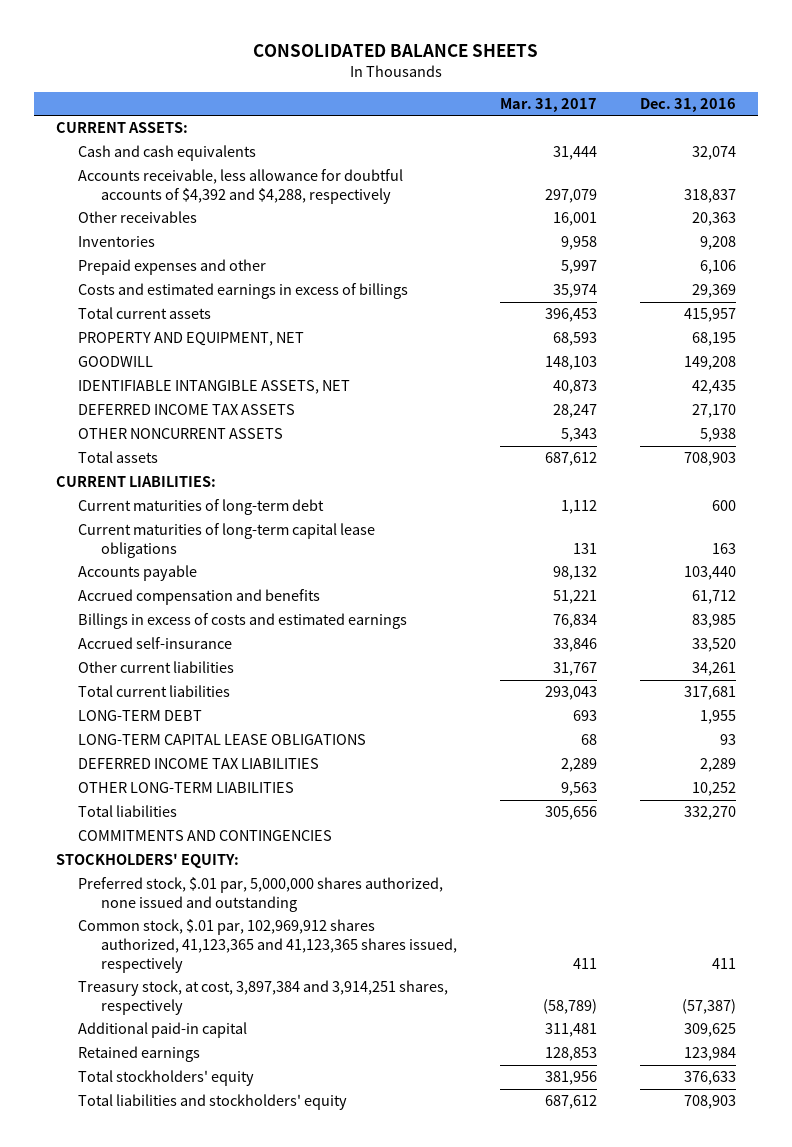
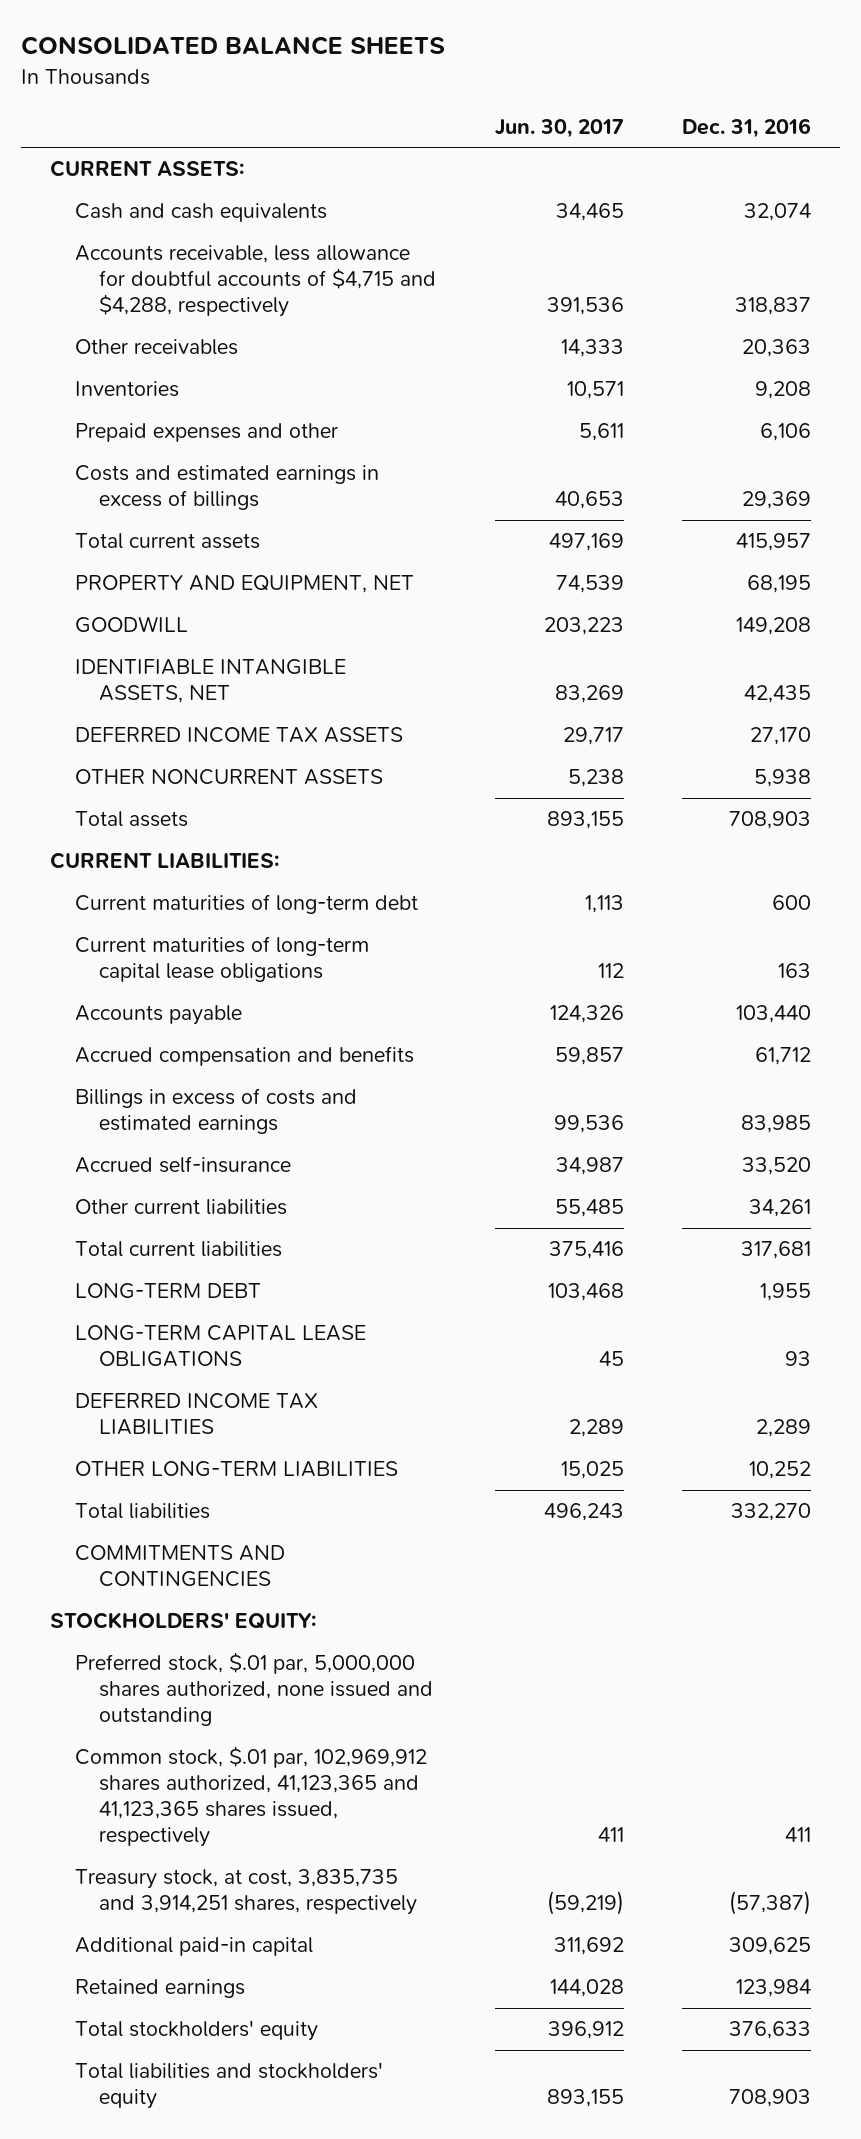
[500,97,598,112] Mar. 31, 2017 -> none
none -> [494,118,624,138] Jun. 30, 2017
[78,169,404,204] Accounts receivable, less allowance for doubtful accounts of $4,392 and $4,288, respectively -> [74,245,437,318] Accounts receivable, less allowance for doubtful accounts of $4,715 and $4,288, respectively
[78,980,449,1015] Treasury stock, at cost, 3,897,384 and 3,914,251 shares, respectively -> [74,1869,418,1916] Treasury stock, at cost, 3,835,735 and 3,914,251 shares, respectively

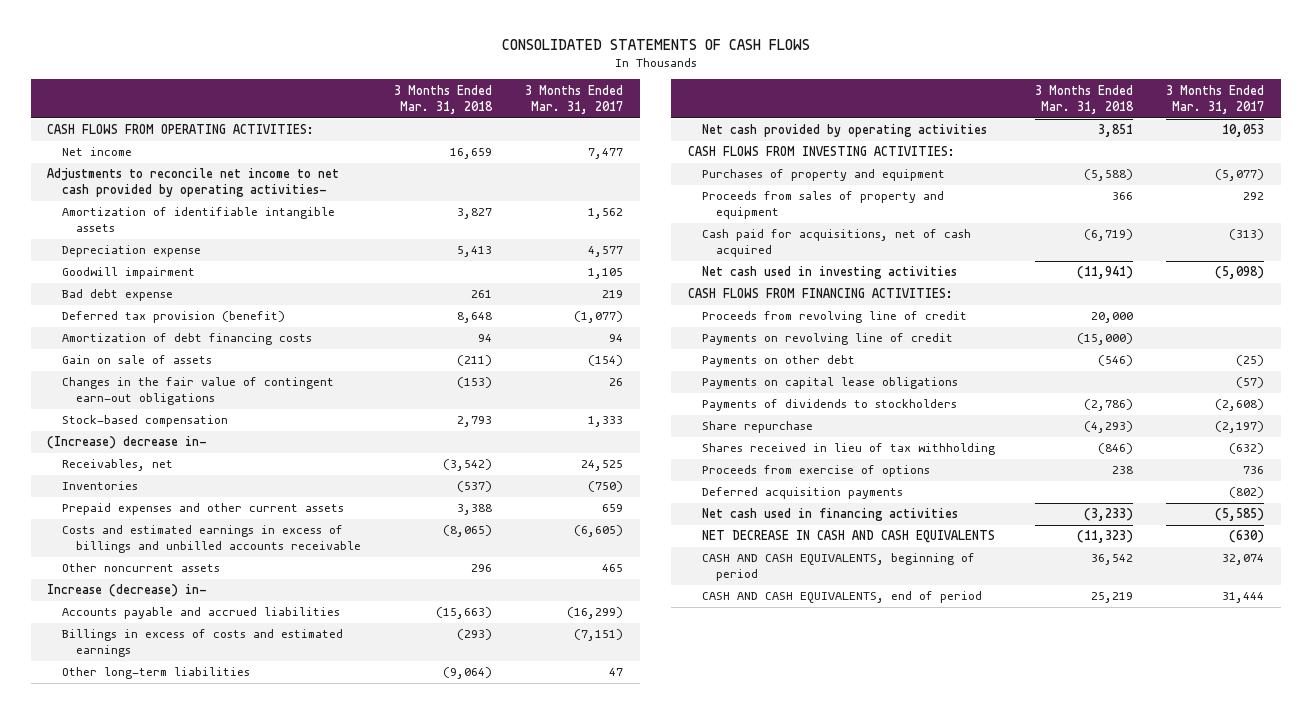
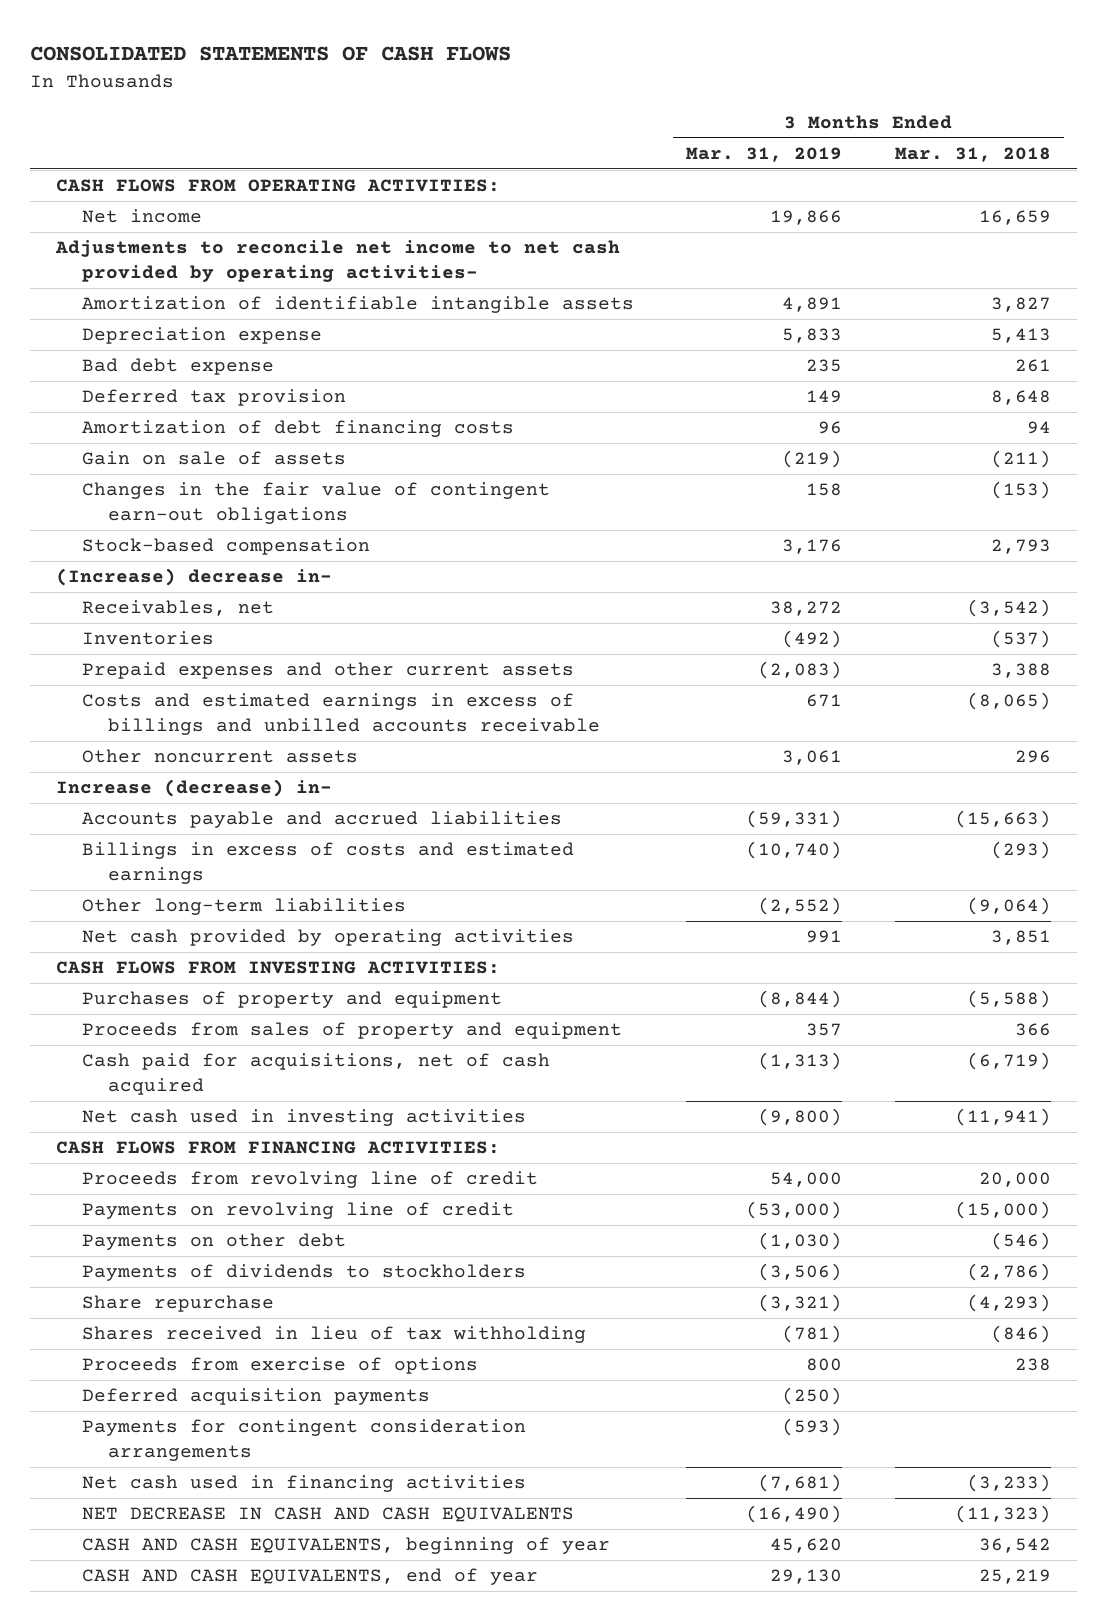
[525,84,624,114] 3 Months Ended Mar. 31, 2017 -> none
none -> [686,146,843,162] Mar. 31, 2019
[61,267,195,280] Goodwill impairment -> none
[61,311,285,324] Deferred tax provision (benefit) -> [82,389,347,407] Deferred tax provision
[702,377,959,390] Payments on capital lease obligations -> none
none -> [82,1419,527,1462] Payments for contingent consideration arrangements
[702,553,976,582] CASH AND CASH EQUIVALENTS, beginning of period -> [82,1537,611,1555] CASH AND CASH EQUIVALENTS, beginning of year
[702,591,983,604] CASH AND CASH EQUIVALENTS, end of period -> [82,1568,539,1586] CASH AND CASH EQUIVALENTS, end of year

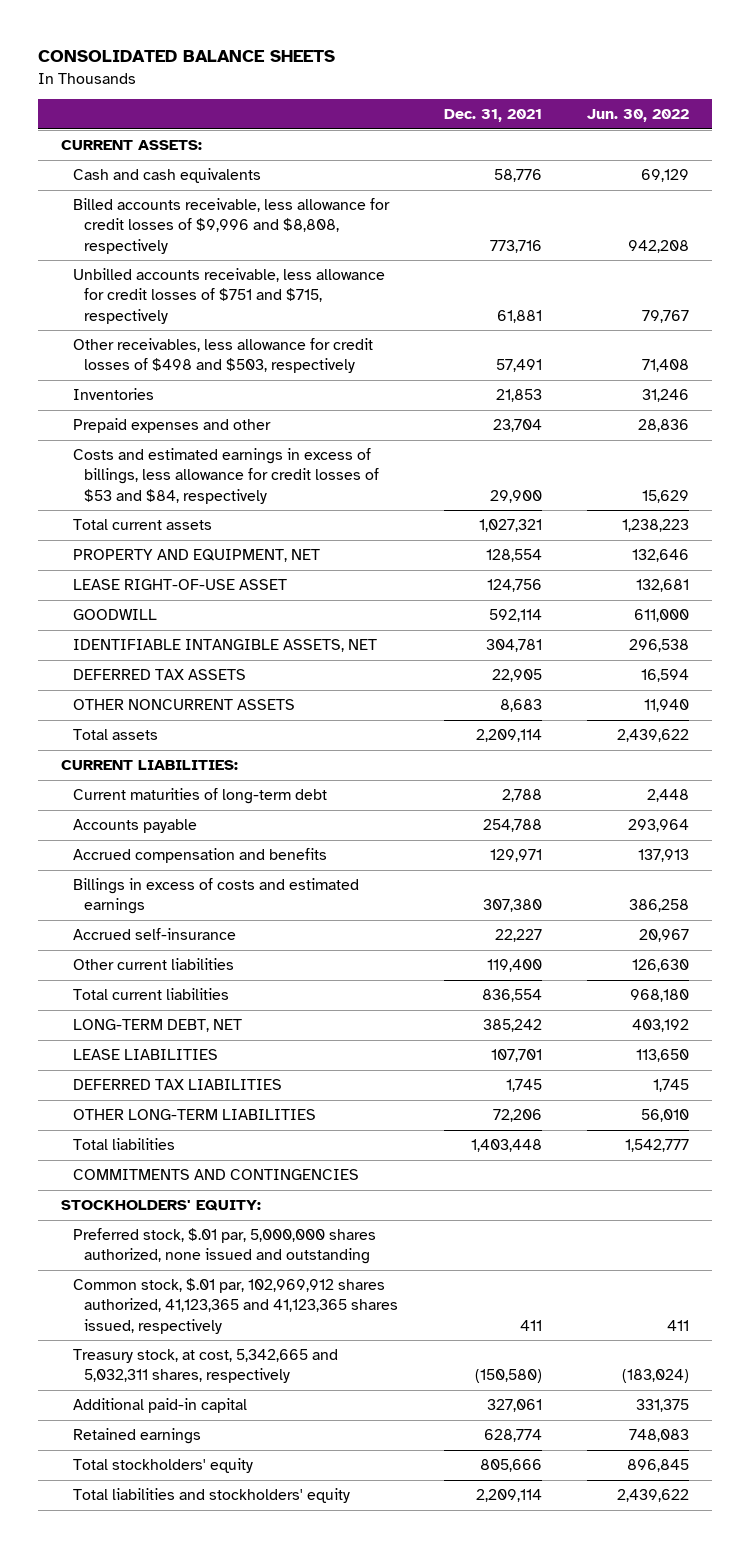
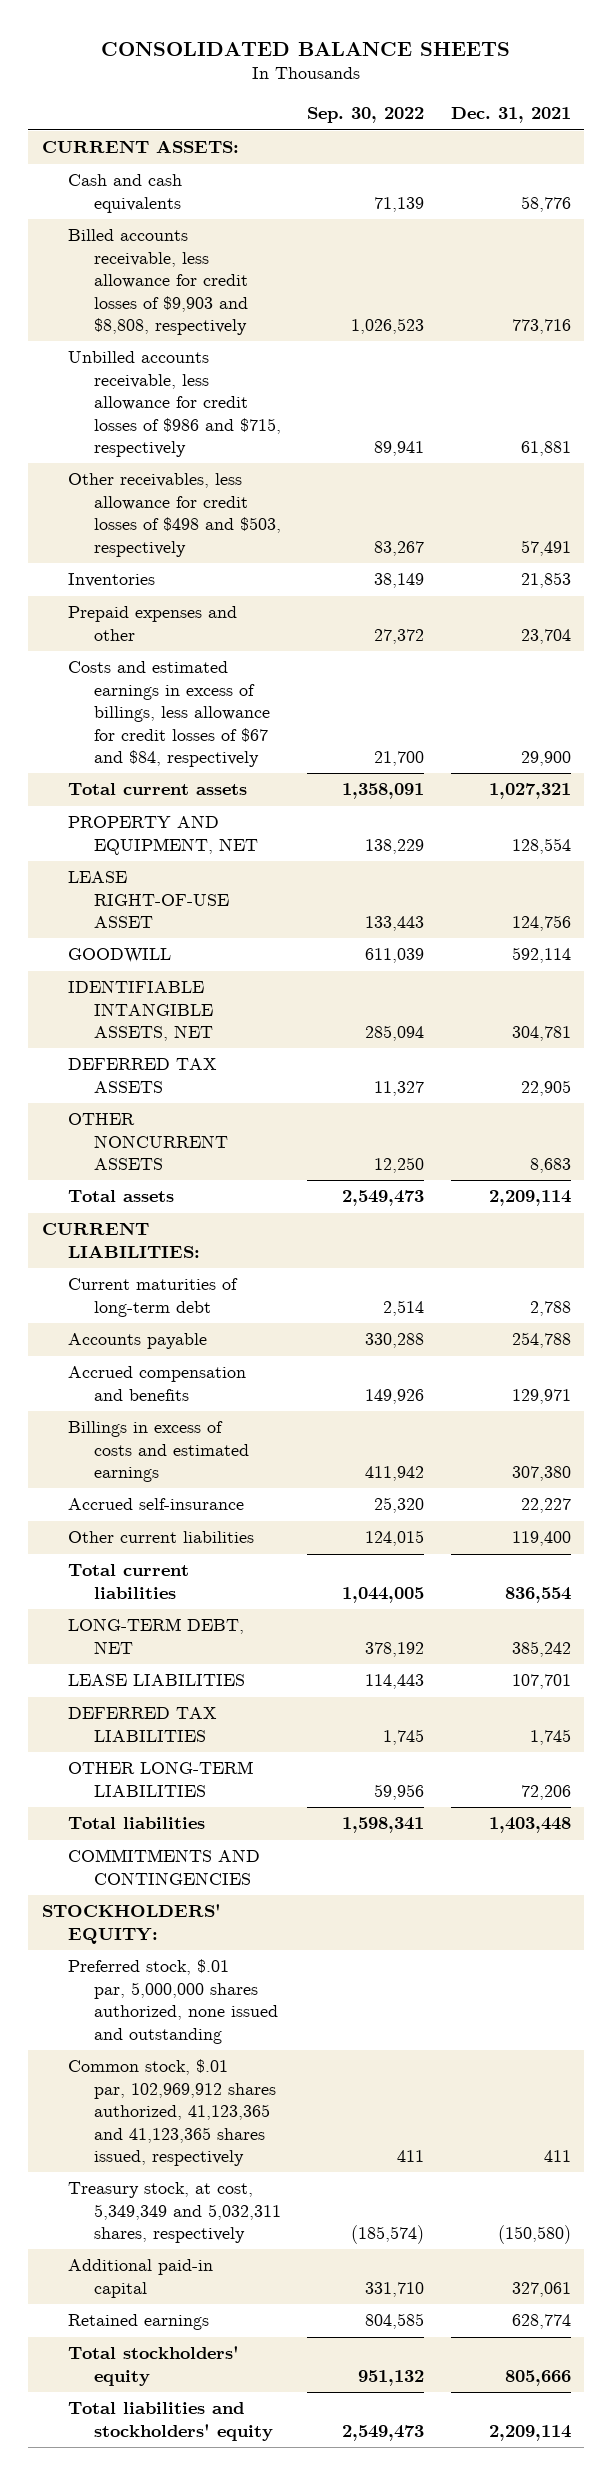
[587,109,690,123] Jun. 30, 2022 -> none
none -> [307,107,425,124] Sep. 30, 2022
[72,198,390,254] Billed accounts receivable, less allowance for credit losses of $9,996 and $8,808, respectively -> [67,229,249,336] Billed accounts receivable, less allowance for credit losses of $9,903 and $8,808, respectively
[72,268,385,324] Unbilled accounts receivable, less allowance for credit losses of $751 and $715, respectively -> [67,351,282,458] Unbilled accounts receivable, less allowance for credit losses of $986 and $715, respectively
[72,448,380,504] Costs and estimated earnings in excess of billings, less allowance for credit losses of $53 and $84, respectively -> [67,661,271,768] Costs and estimated earnings in excess of billings, less allowance for credit losses of $67 and $84, respectively
[72,1349,338,1384] Treasury stock, at cost, 5,342,665 and 5,032,311 shares, respectively -> [67,2182,282,2244] Treasury stock, at cost, 5,349,349 and 5,032,311 shares, respectively

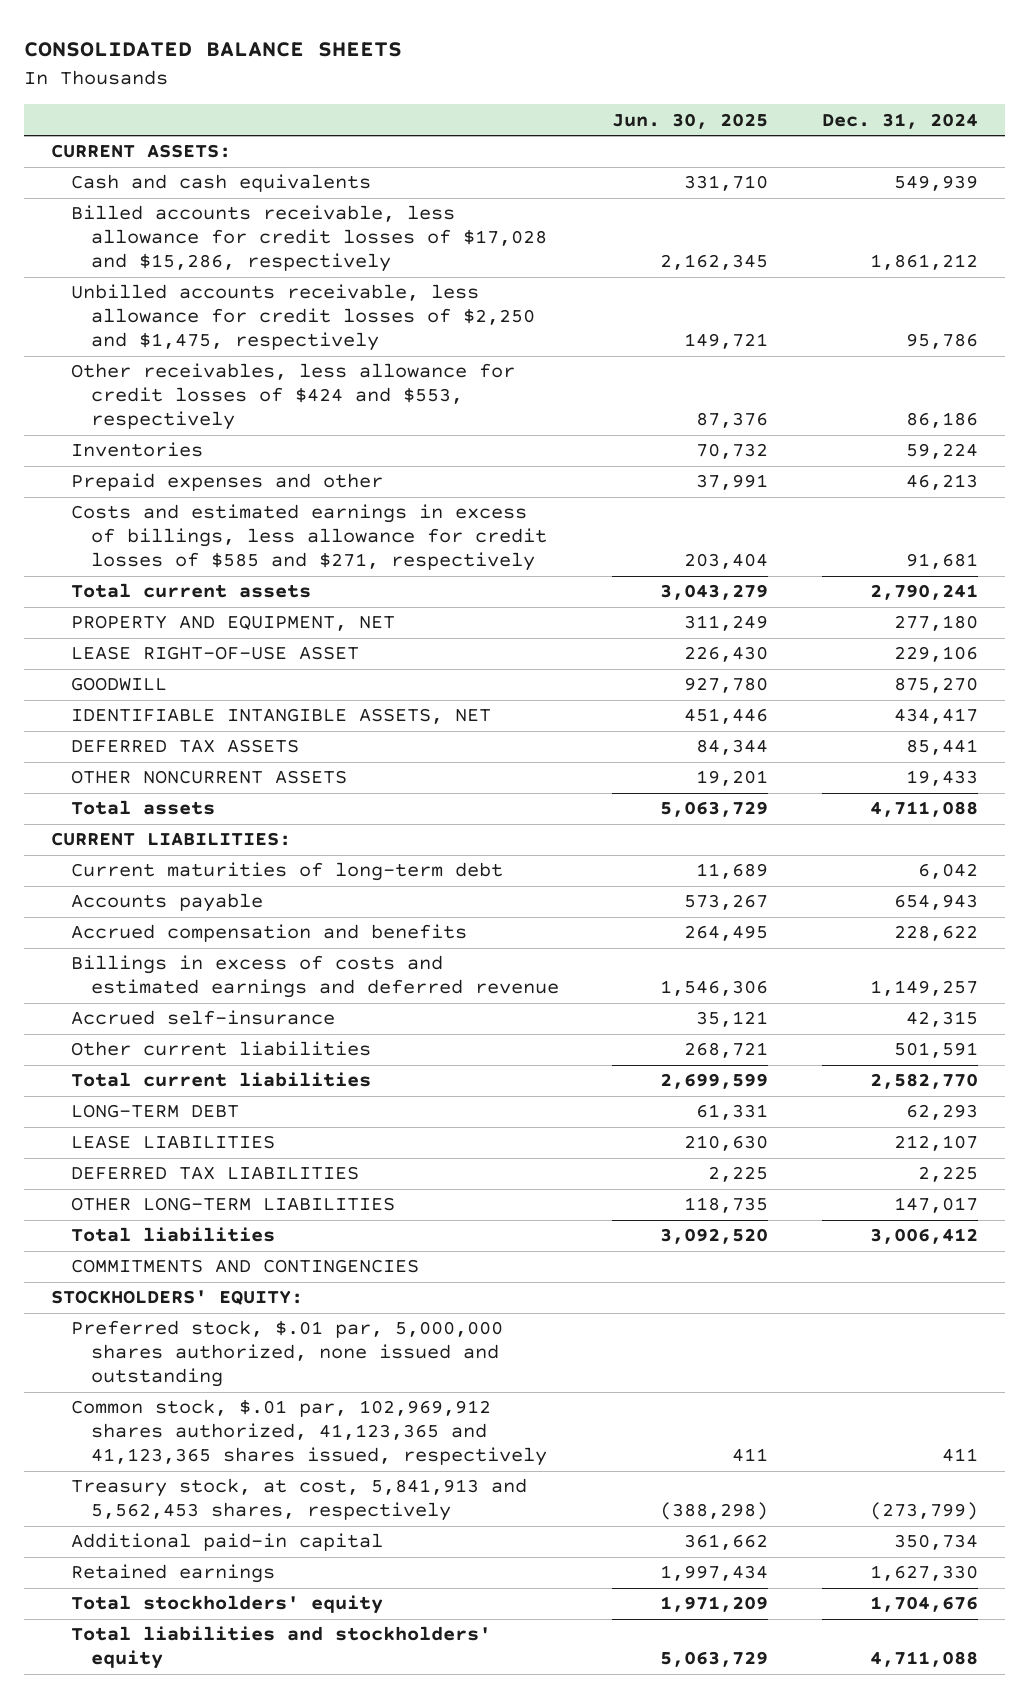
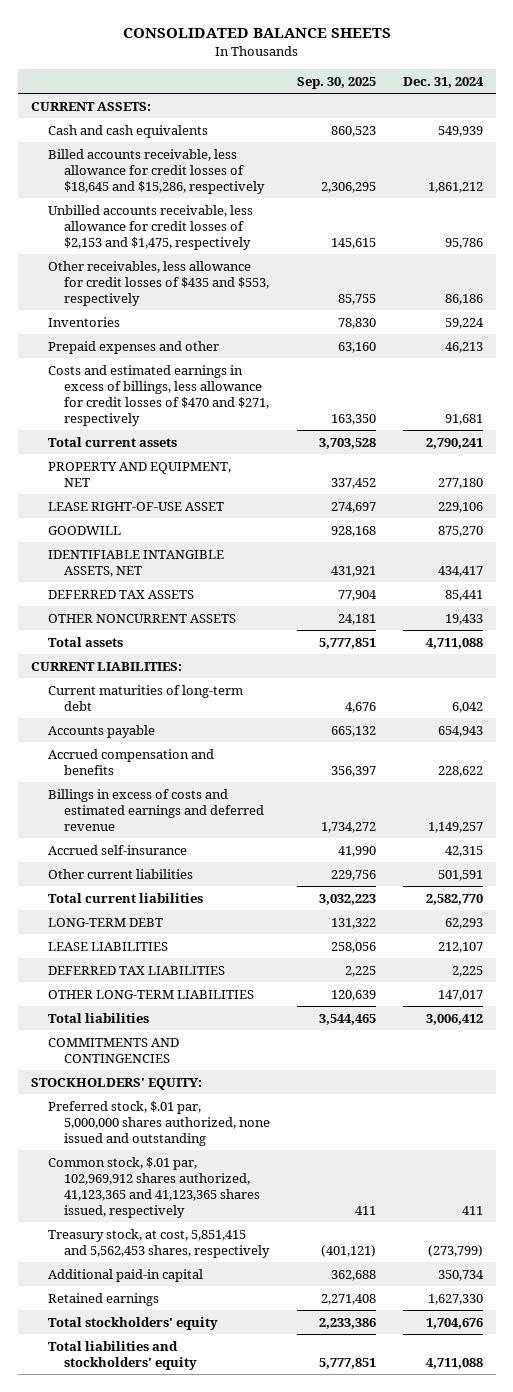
[612,112,769,129] Jun. 30, 2025 -> none
none -> [296,76,376,89] Sep. 30, 2025
[71,205,547,273] Billed accounts receivable, less allowance for credit losses of $17,028 and $15,286, respectively -> [47,148,266,194] Billed accounts receivable, less allowance for credit losses of $18,645 and $15,286, respectively
[71,284,535,352] Unbilled accounts receivable, less allowance for credit losses of $2,250 and $1,475, respectively -> [47,204,253,250] Unbilled accounts receivable, less allowance for credit losses of $2,153 and $1,475, respectively
[71,363,516,431] Other receivables, less allowance for credit losses of $424 and $553, respectively -> [47,260,270,306] Other receivables, less allowance for credit losses of $435 and $553, respectively
[71,504,547,572] Costs and estimated earnings in excess of billings, less allowance for credit losses of $585 and $271, respectively -> [47,364,270,426] Costs and estimated earnings in excess of billings, less allowance for credit losses of $470 and $271, respectively
[71,1478,528,1522] Treasury stock, at cost, 5,841,913 and 5,562,453 shares, respectively -> [47,1228,271,1258] Treasury stock, at cost, 5,851,415 and 5,562,453 shares, respectively

